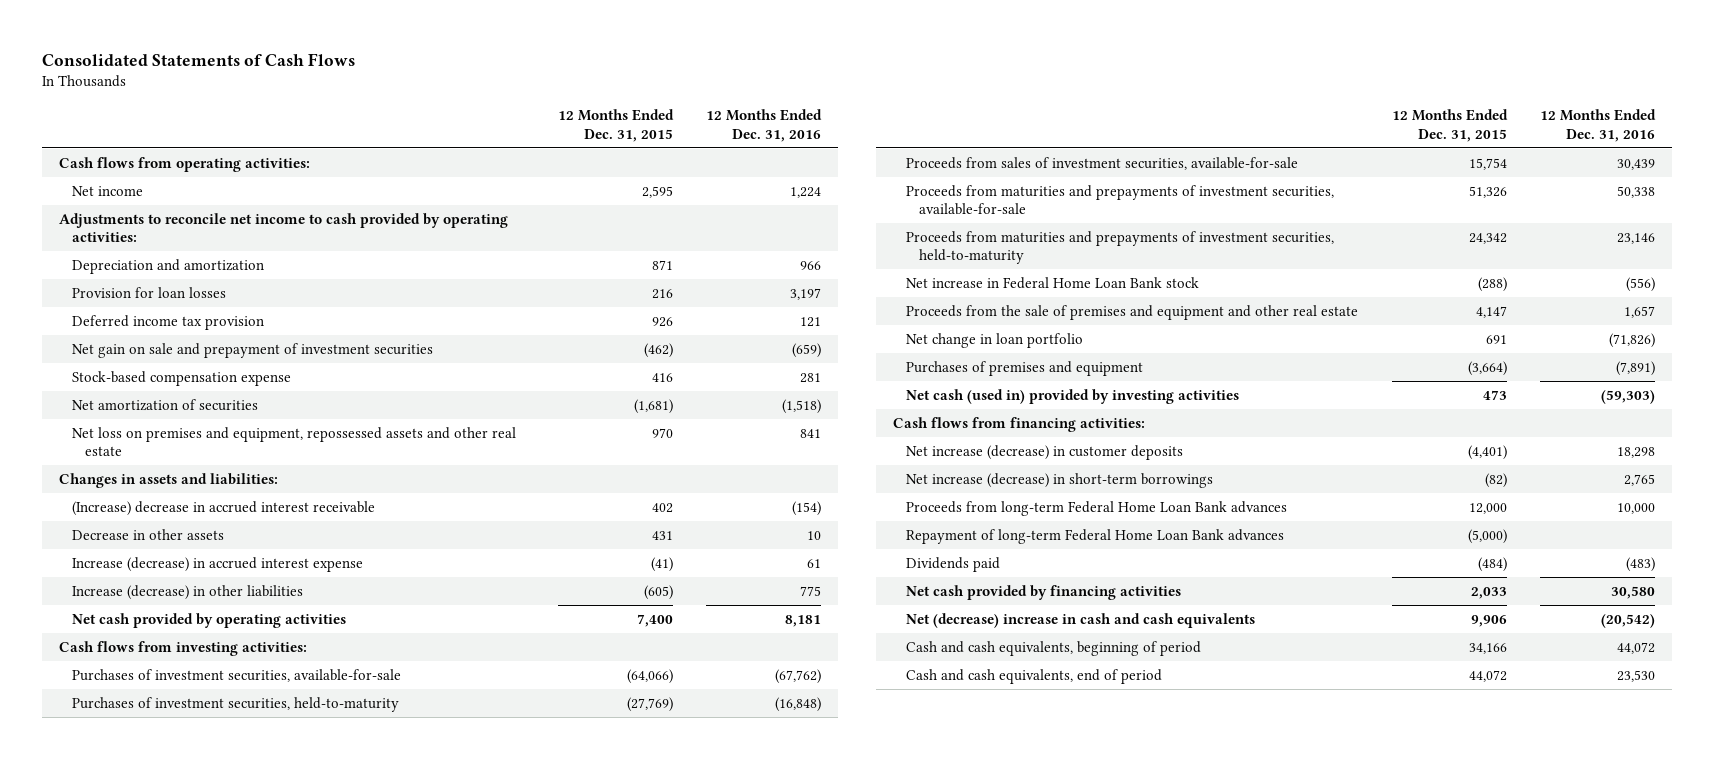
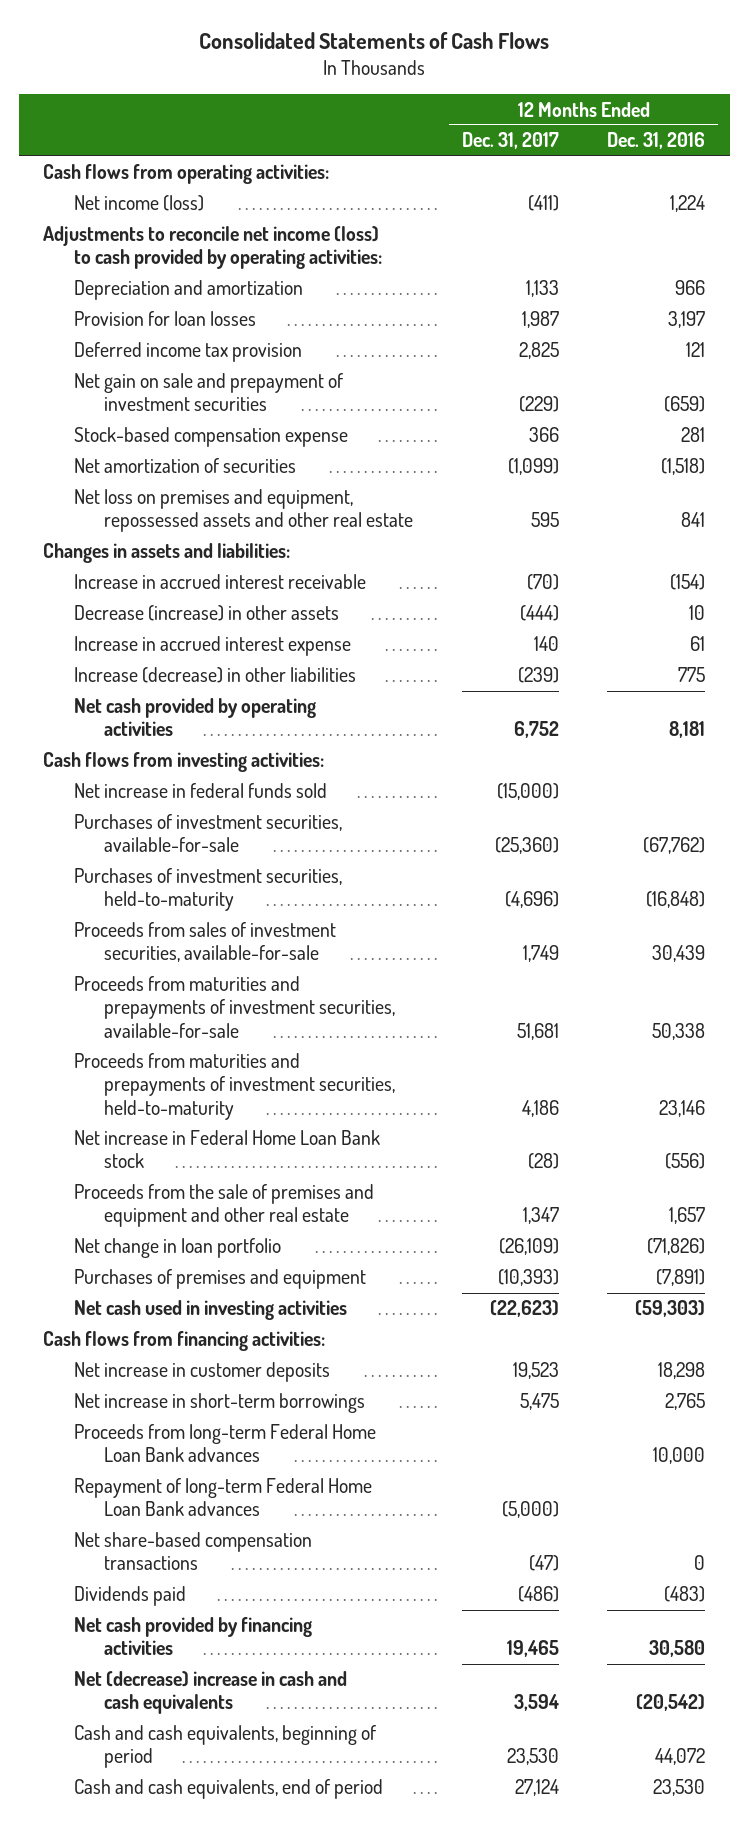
[557,109,674,142] 12 Months Ended Dec. 31, 2015 -> none
none -> [461,132,559,150] Dec. 31, 2017
[71,185,143,196] Net income -> [73,195,204,212] Net income (loss)
[58,212,508,243] Adjustments to reconcile net income to cash provided by operating activities: -> [43,226,382,270] Adjustments to reconcile net income (loss) to cash provided by operating activities:
[71,500,375,516] (Increase) decrease in accrued interest receivable -> [73,574,366,590] Increase in accrued interest receivable
[71,528,224,540] Decrease in other assets -> [73,605,339,622] Decrease (increase) in other assets
[71,556,363,572] Increase (decrease) in accrued interest expense -> [73,636,351,657] Increase in accrued interest expense
none -> [73,783,327,799] Net increase in federal funds sold
[905,388,1239,404] Net cash (used in) provided by investing activities -> [73,1300,347,1321] Net cash used in investing activities
[905,444,1183,460] Net increase (decrease) in customer deposits -> [73,1362,330,1383] Net increase in customer deposits
[905,472,1213,488] Net increase (decrease) in short-term borrowings -> [73,1393,365,1414] Net increase in short-term borrowings
none -> [73,1532,312,1571] Net share-based compensation transactions

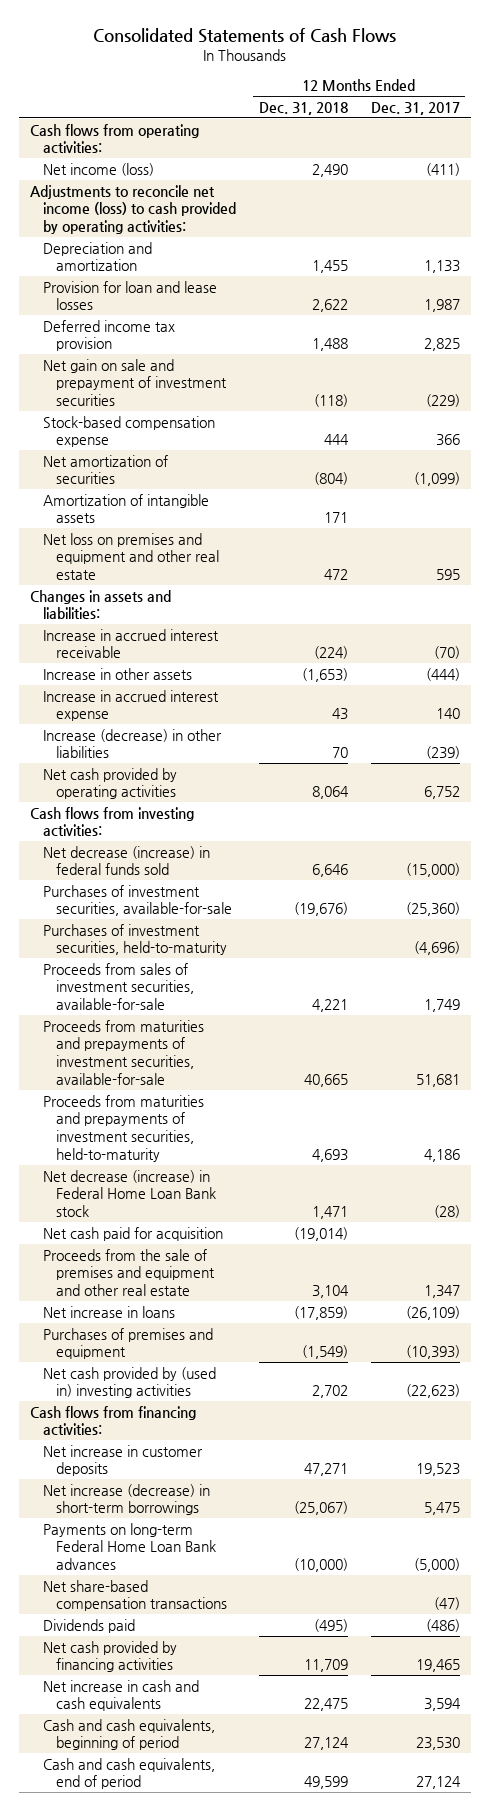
[607,132,706,150] Dec. 31, 2016 -> none
none -> [258,101,348,115] Dec. 31, 2018
[73,311,256,327] Provision for loan losses -> [43,280,218,311] Provision for loan and lease losses
none -> [43,493,210,524] Amortization of intangible assets
[73,489,413,533] Net loss on premises and equipment, repossessed assets and other real estate -> [43,532,219,581] Net loss on premises and equipment and other real estate
[73,605,339,622] Decrease (increase) in other assets -> [43,667,193,680] Increase in other assets
[73,783,327,799] Net increase in federal funds sold -> [43,845,211,876] Net decrease (increase) in federal funds sold
[73,1130,380,1169] Net increase in Federal Home Loan Bank stock -> [43,1169,216,1218] Net decrease (increase) in Federal Home Loan Bank stock
none -> [43,1226,224,1241] Net cash paid for acquisition
[73,1238,281,1259] Net change in loan portfolio -> [43,1305,176,1318] Net increase in loans
[73,1300,347,1321] Net cash used in investing activities -> [43,1366,217,1399] Net cash provided by (used in) investing activities
[73,1424,376,1463] Proceeds from long-term Federal Home Loan Bank advances -> none
[73,1393,365,1414] Net increase in short-term borrowings -> [43,1483,211,1516] Net increase (decrease) in short-term borrowings
[73,1478,372,1517] Repayment of long-term Federal Home Loan Bank advances -> [43,1522,216,1571] Payments on long-term Federal Home Loan Bank advances
[73,1671,347,1715] Net (decrease) increase in cash and cash equivalents -> [43,1679,200,1712] Net increase in cash and cash equivalents

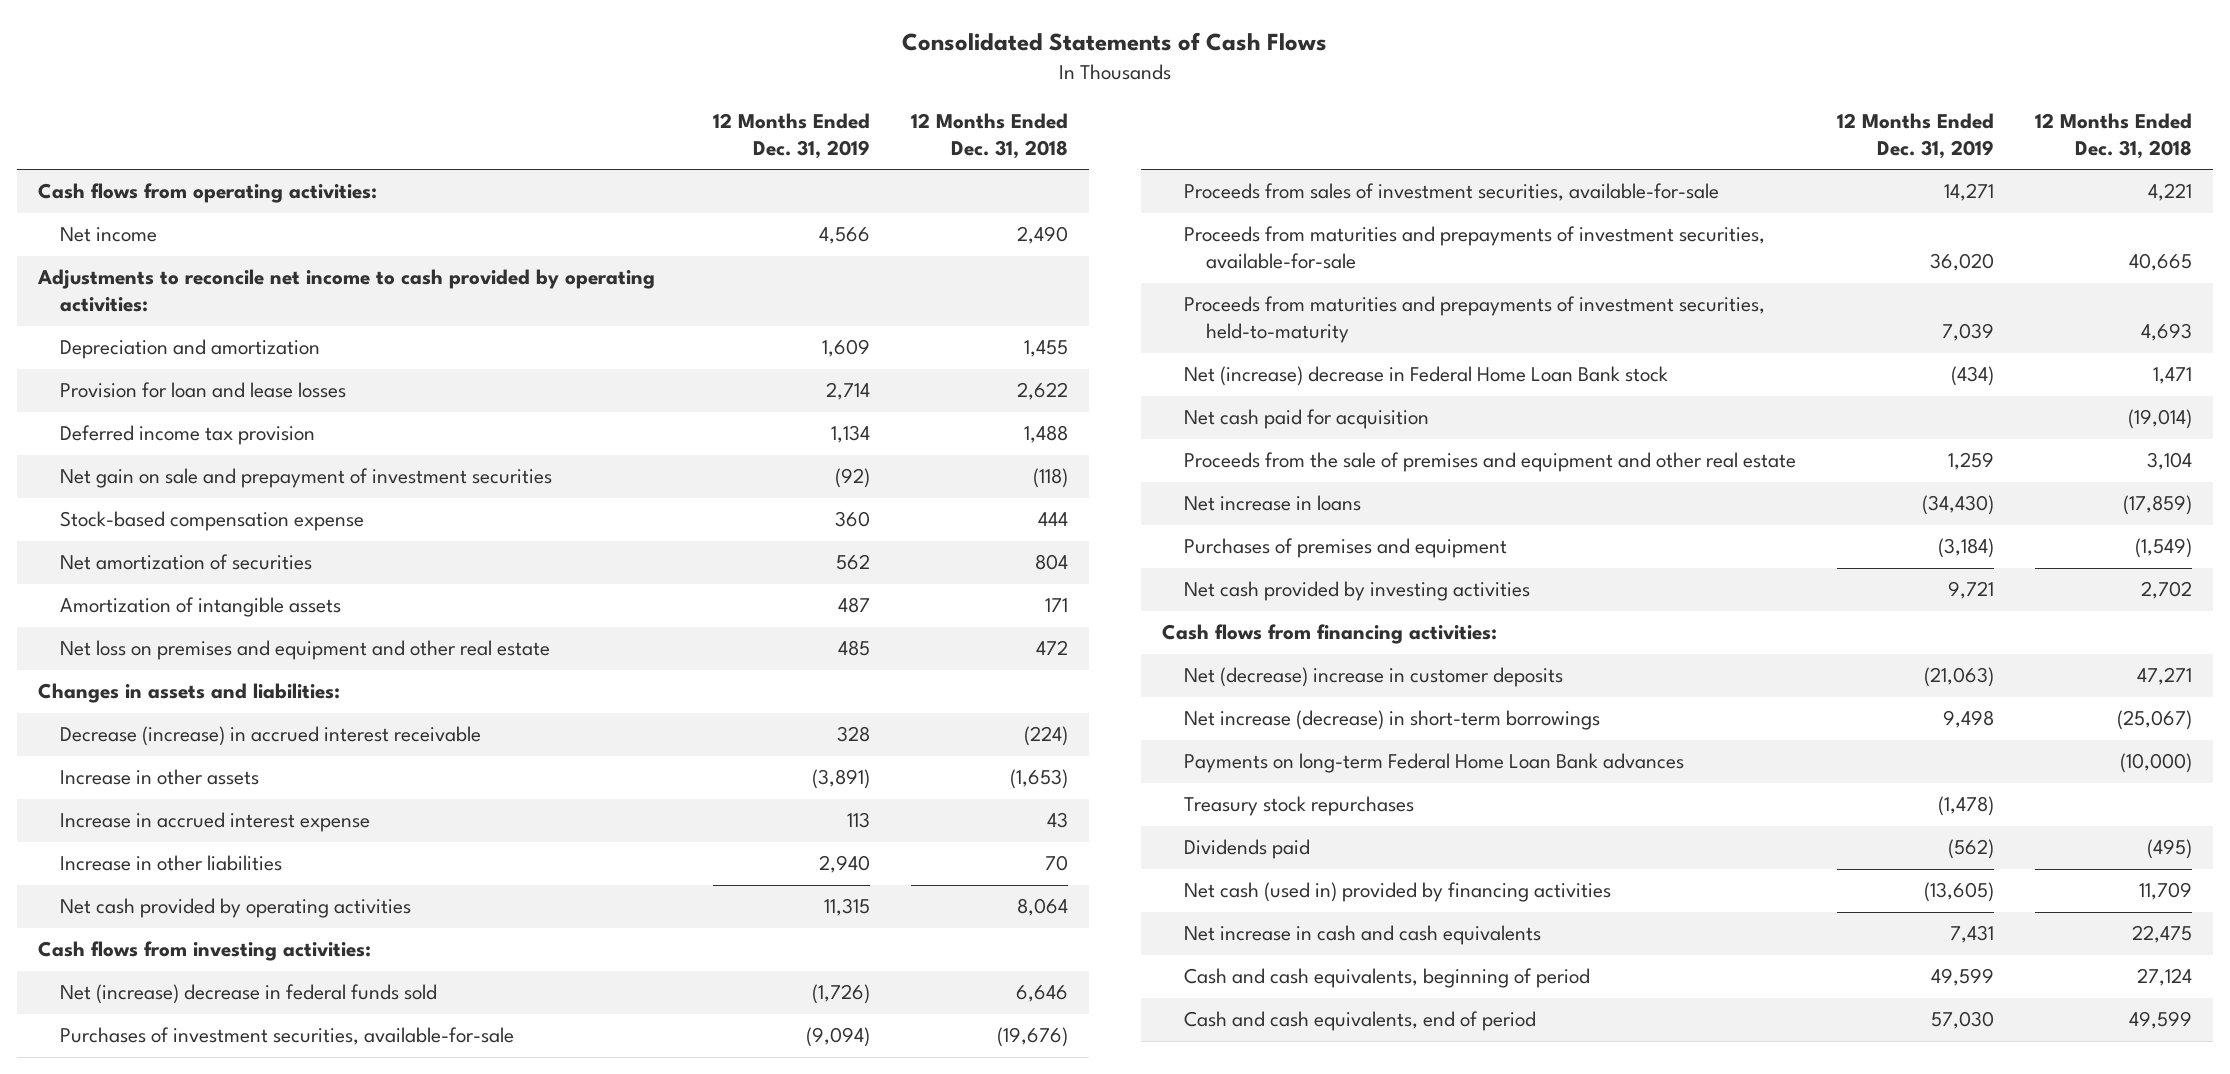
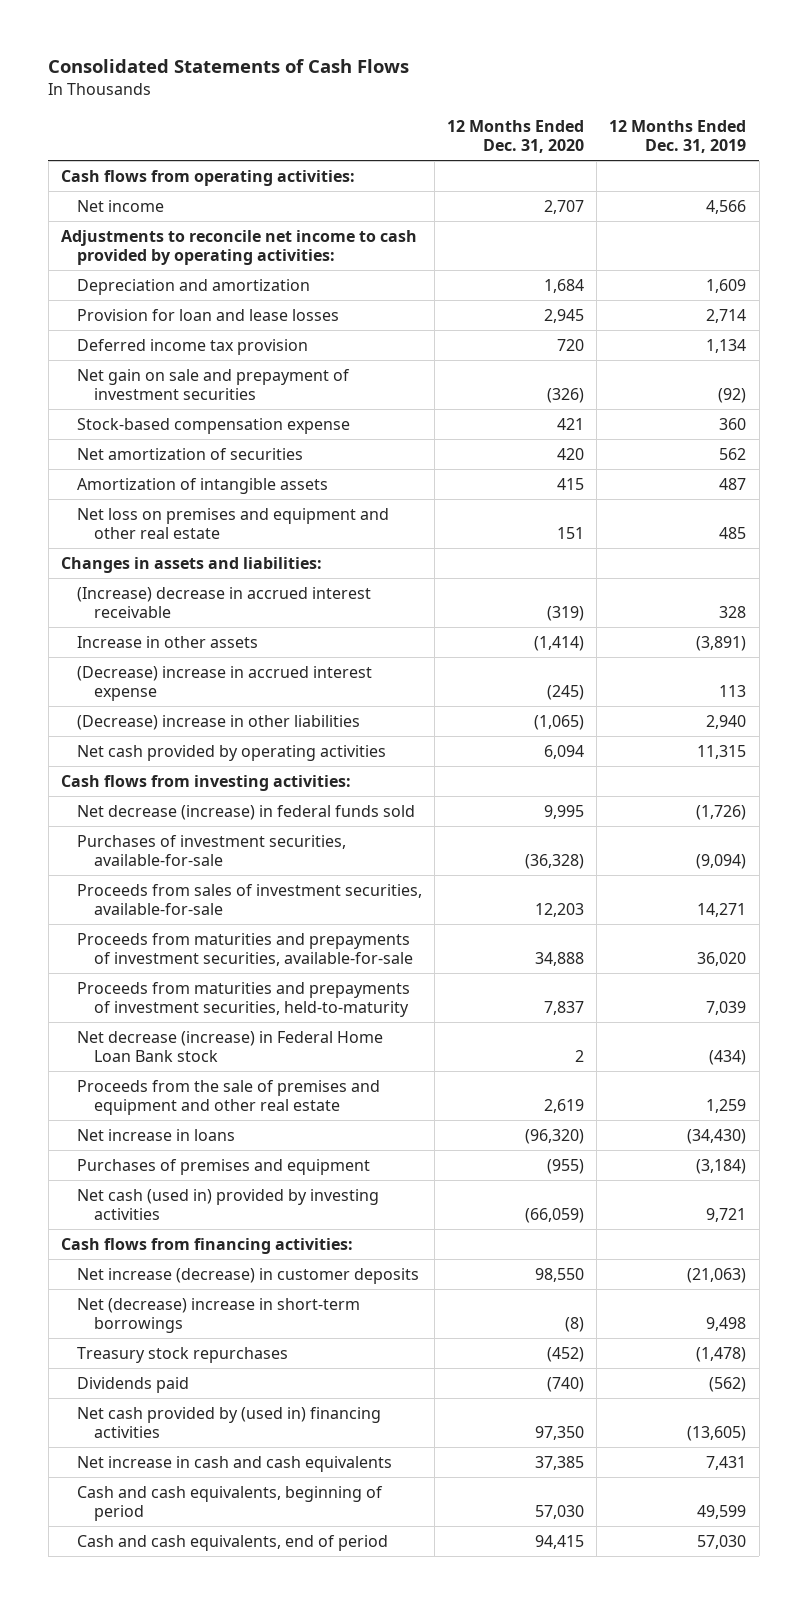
[911,112,1069,159] 12 Months Ended Dec. 31, 2018 -> none
none -> [447,120,585,153] 12 Months Ended Dec. 31, 2020
[60,726,482,747] Decrease (increase) in accrued interest receivable -> [77,587,372,618] (Increase) decrease in accrued interest receivable
[60,812,371,833] Increase in accrued interest expense -> [77,666,373,701] (Decrease) increase in accrued interest expense
[60,855,283,872] Increase in other liabilities -> [77,715,361,731] (Decrease) increase in other liabilities
[60,984,438,1005] Net (increase) decrease in federal funds sold -> [77,805,416,821] Net decrease (increase) in federal funds sold
[1184,409,1430,430] Net cash paid for acquisition -> none
[1184,366,1669,387] Net (increase) decrease in Federal Home Loan Bank stock -> [77,1031,384,1062] Net decrease (increase) in Federal Home Loan Bank stock
[1184,581,1531,602] Net cash provided by investing activities -> [77,1189,380,1220] Net cash (used in) provided by investing activities
[1184,753,1685,774] Payments on long-term Federal Home Loan Bank advances -> none
[1184,667,1564,688] Net (decrease) increase in customer deposits -> [77,1268,420,1285] Net increase (decrease) in customer deposits
[1184,710,1601,731] Net increase (decrease) in short-term borrowings -> [77,1298,361,1333] Net (decrease) increase in short-term borrowings
[1184,882,1612,903] Net cash (used in) provided by financing activities -> [77,1407,382,1438] Net cash provided by (used in) financing activities

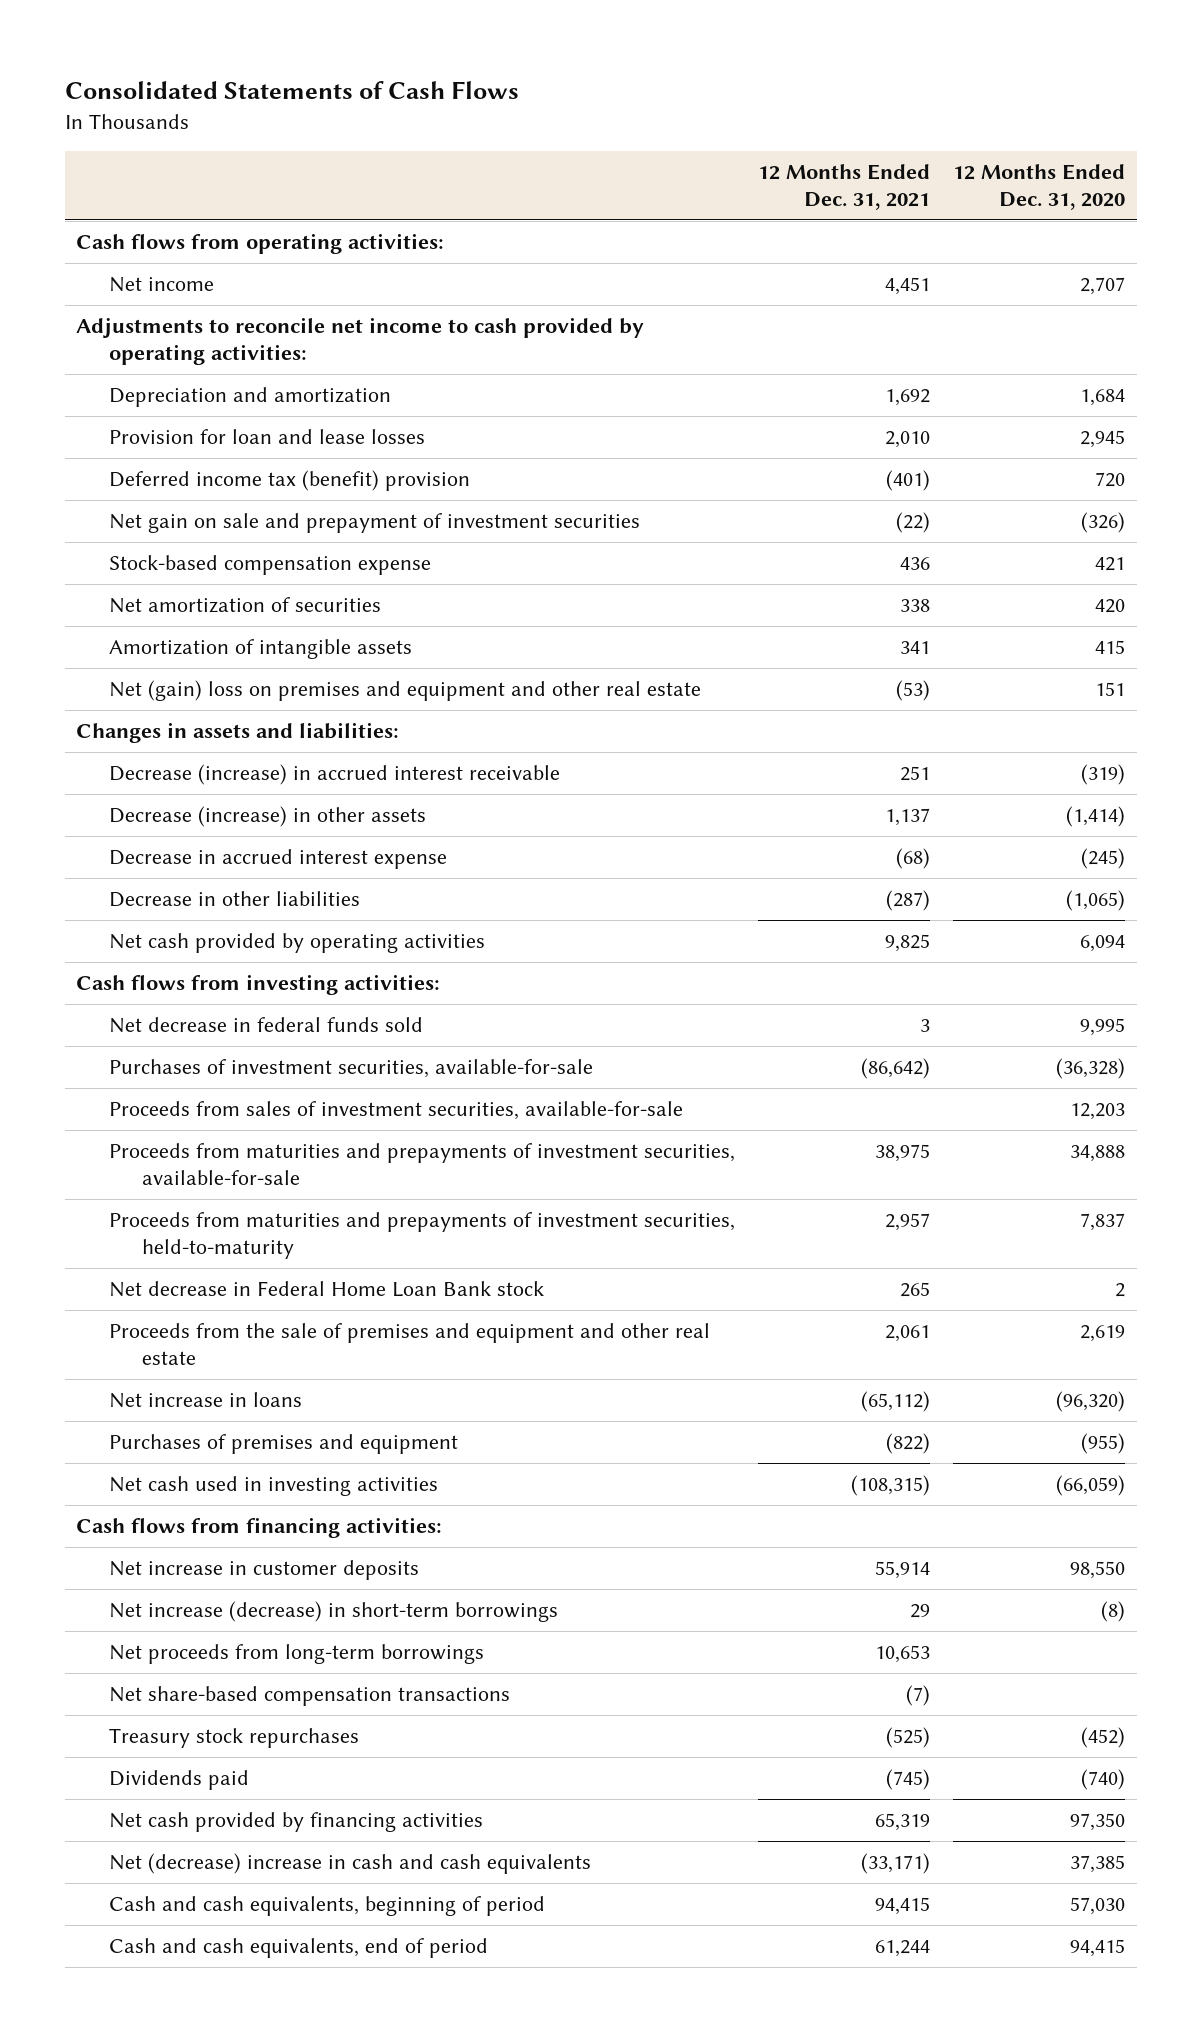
[609,120,747,153] 12 Months Ended Dec. 31, 2019 -> none
none -> [757,164,930,211] 12 Months Ended Dec. 31, 2021
[77,339,309,356] Deferred income tax provision -> [108,470,470,492] Deferred income tax (benefit) provision
[77,508,390,539] Net loss on premises and equipment and other real estate -> [108,680,701,702] Net (gain) loss on premises and equipment and other real estate
[77,587,372,618] (Increase) decrease in accrued interest receivable -> [108,764,560,786] Decrease (increase) in accrued interest receivable
[77,636,259,649] Increase in other assets -> [108,806,426,828] Decrease (increase) in other assets
[77,666,373,701] (Decrease) increase in accrued interest expense -> [108,849,447,870] Decrease in accrued interest expense
[77,715,361,731] (Decrease) increase in other liabilities -> [108,891,360,908] Decrease in other liabilities
[77,805,416,821] Net decrease (increase) in federal funds sold -> [108,1017,423,1034] Net decrease in federal funds sold
[77,1031,384,1062] Net decrease (increase) in Federal Home Loan Bank stock -> [108,1281,544,1298] Net decrease in Federal Home Loan Bank stock
[77,1189,380,1220] Net cash (used in) provided by investing activities -> [108,1476,438,1497] Net cash used in investing activities
[77,1268,420,1285] Net increase (decrease) in customer deposits -> [108,1560,419,1581] Net increase in customer deposits
[77,1298,361,1333] Net (decrease) increase in short-term borrowings -> [108,1601,558,1623] Net increase (decrease) in short-term borrowings
none -> [108,1644,484,1665] Net proceeds from long-term borrowings
none -> [108,1686,510,1707] Net share-based compensation transactions
[77,1407,382,1438] Net cash provided by (used in) financing activities -> [108,1812,483,1833] Net cash provided by financing activities
[77,1456,393,1473] Net increase in cash and cash equivalents -> [108,1853,591,1875] Net (decrease) increase in cash and cash equivalents

